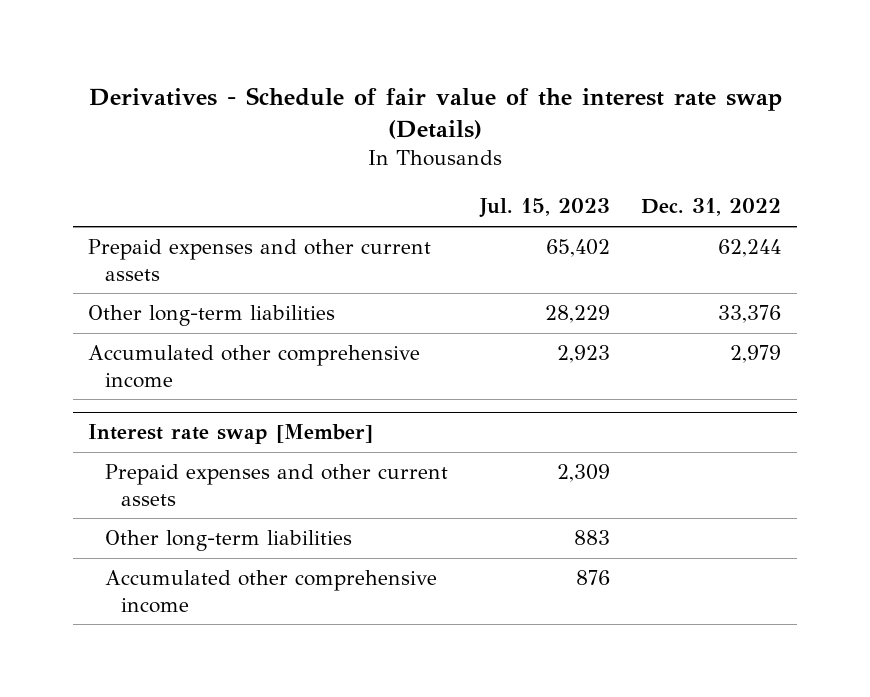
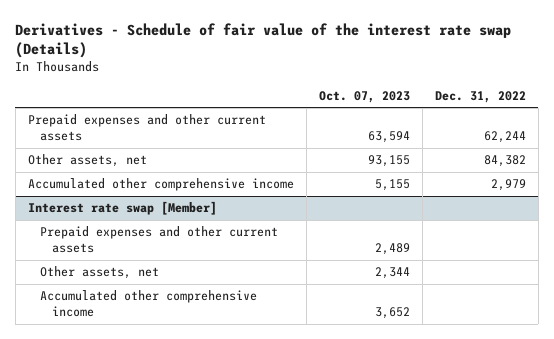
[478,198,610,219] Jul. 15, 2023 -> none
none -> [318,90,410,103] Oct. 07, 2023
[88,305,336,327] Other long-term liabilities -> none
none -> [27,154,147,168] Other assets, net
[104,530,352,552] Other long-term liabilities -> none
none -> [39,266,159,280] Other assets, net

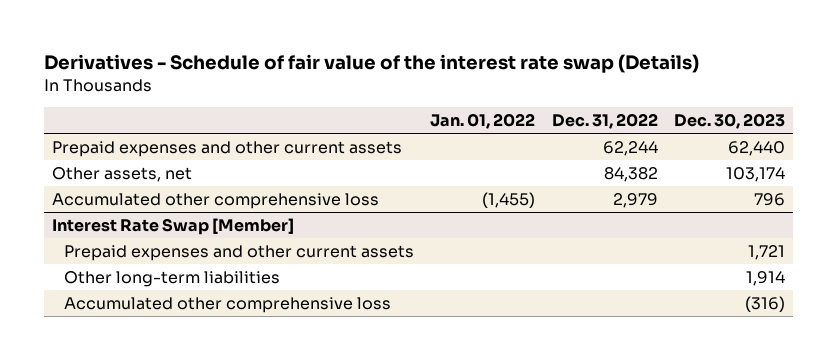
[318,90,410,103] Oct. 07, 2023 -> none
none -> [430,112,536,129] Jan. 01, 2022
none -> [674,112,786,129] Dec. 30, 2023
[27,178,294,192] Accumulated other comprehensive income -> [52,193,380,210] Accumulated other comprehensive loss
[27,201,217,216] Interest rate swap [Member] -> [52,218,295,236] Interest Rate Swap [Member]
[39,266,159,280] Other assets, net -> none
none -> [63,271,280,288] Other long-term liabilities
[39,290,257,318] Accumulated other comprehensive income -> [63,297,391,314] Accumulated other comprehensive loss

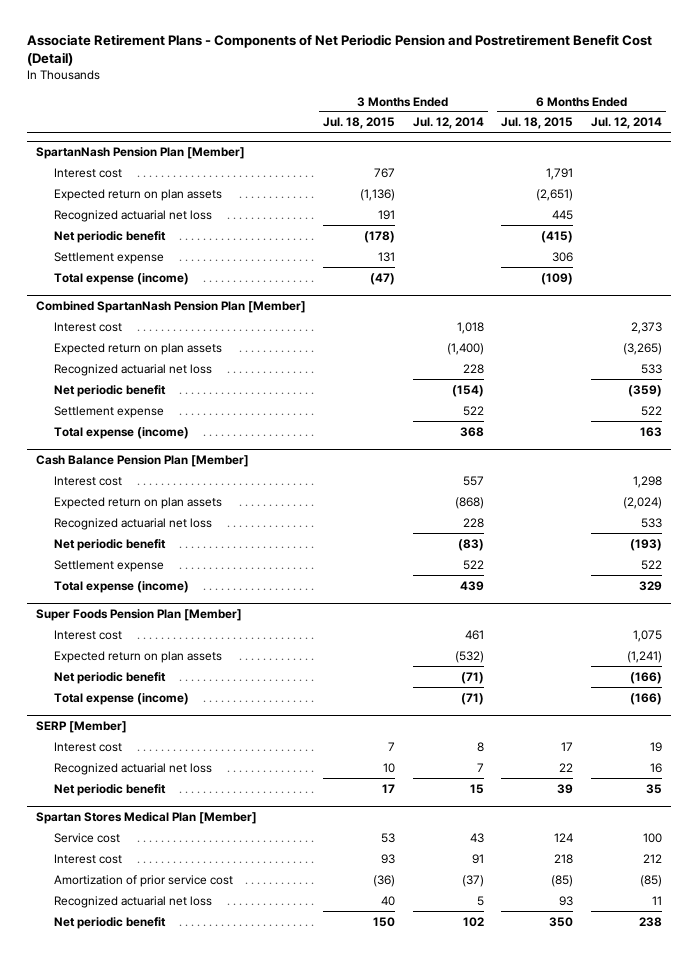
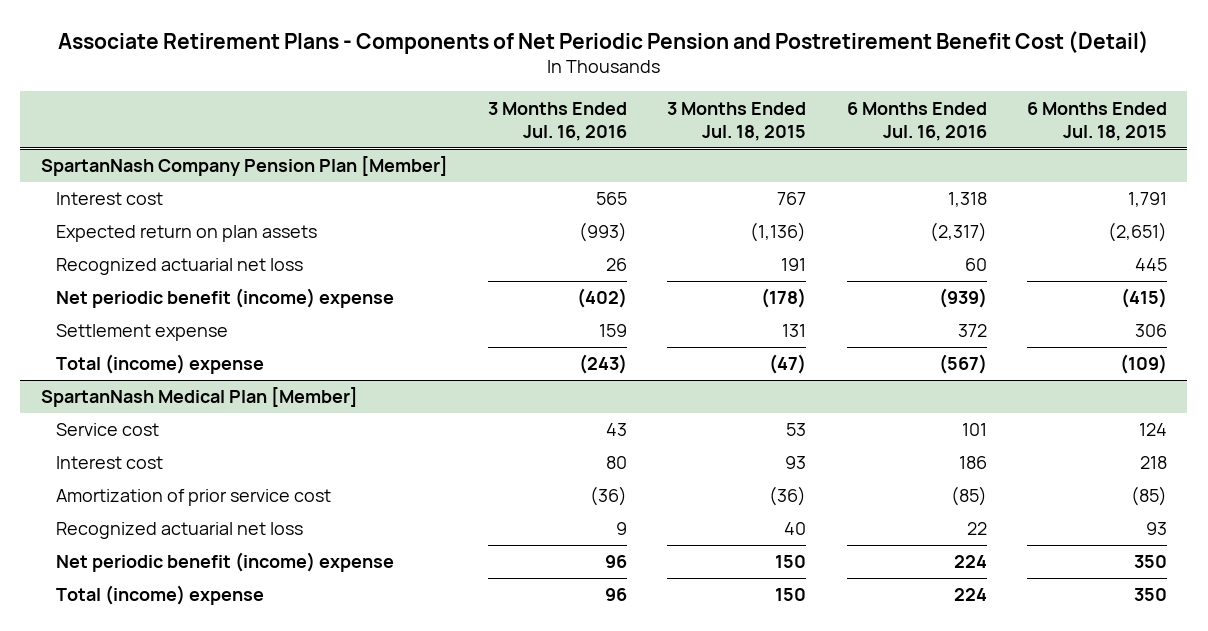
[412,117,484,130] Jul. 12, 2014 -> none
[590,117,662,130] Jul. 12, 2014 -> none
none -> [487,101,627,141] 3 Months Ended Jul. 16, 2016
none -> [846,101,987,141] 6 Months Ended Jul. 16, 2016
[35,146,245,159] SpartanNash Pension Plan [Member] -> [40,156,448,177] SpartanNash Company Pension Plan [Member]
[53,230,166,243] Net periodic benefit -> [56,288,395,309] Net periodic benefit (income) expense
[35,300,306,313] Combined SpartanNash Pension Plan [Member] -> none
[53,321,122,332] Interest cost -> none
[53,342,222,355] Expected return on plan assets -> none
[53,363,212,376] Recognized actuarial net loss -> none
[53,384,166,397] Net periodic benefit -> none
[53,405,164,418] Settlement expense -> none
[53,426,189,439] Total expense (income) -> none
[35,454,249,467] Cash Balance Pension Plan [Member] -> none
[53,475,122,486] Interest cost -> none
[53,496,222,509] Expected return on plan assets -> none
[53,517,212,530] Recognized actuarial net loss -> none
[53,538,166,551] Net periodic benefit -> none
[53,559,164,572] Settlement expense -> none
[53,580,189,593] Total expense (income) -> none
[35,608,242,621] Super Foods Pension Plan [Member] -> none
[53,629,122,640] Interest cost -> none
[53,650,222,663] Expected return on plan assets -> none
[53,671,166,684] Net periodic benefit -> none
[53,692,189,705] Total expense (income) -> none
[35,720,127,733] SERP [Member] -> none
[53,741,122,752] Interest cost -> none
[53,762,212,775] Recognized actuarial net loss -> none
[53,783,166,796] Net periodic benefit -> none
[53,272,189,285] Total expense (income) -> [56,354,265,375] Total (income) expense
[35,811,257,824] Spartan Stores Medical Plan [Member] -> [40,387,358,408] SpartanNash Medical Plan [Member]
[53,916,166,929] Net periodic benefit -> [56,552,395,573] Net periodic benefit (income) expense
none -> [56,585,265,606] Total (income) expense

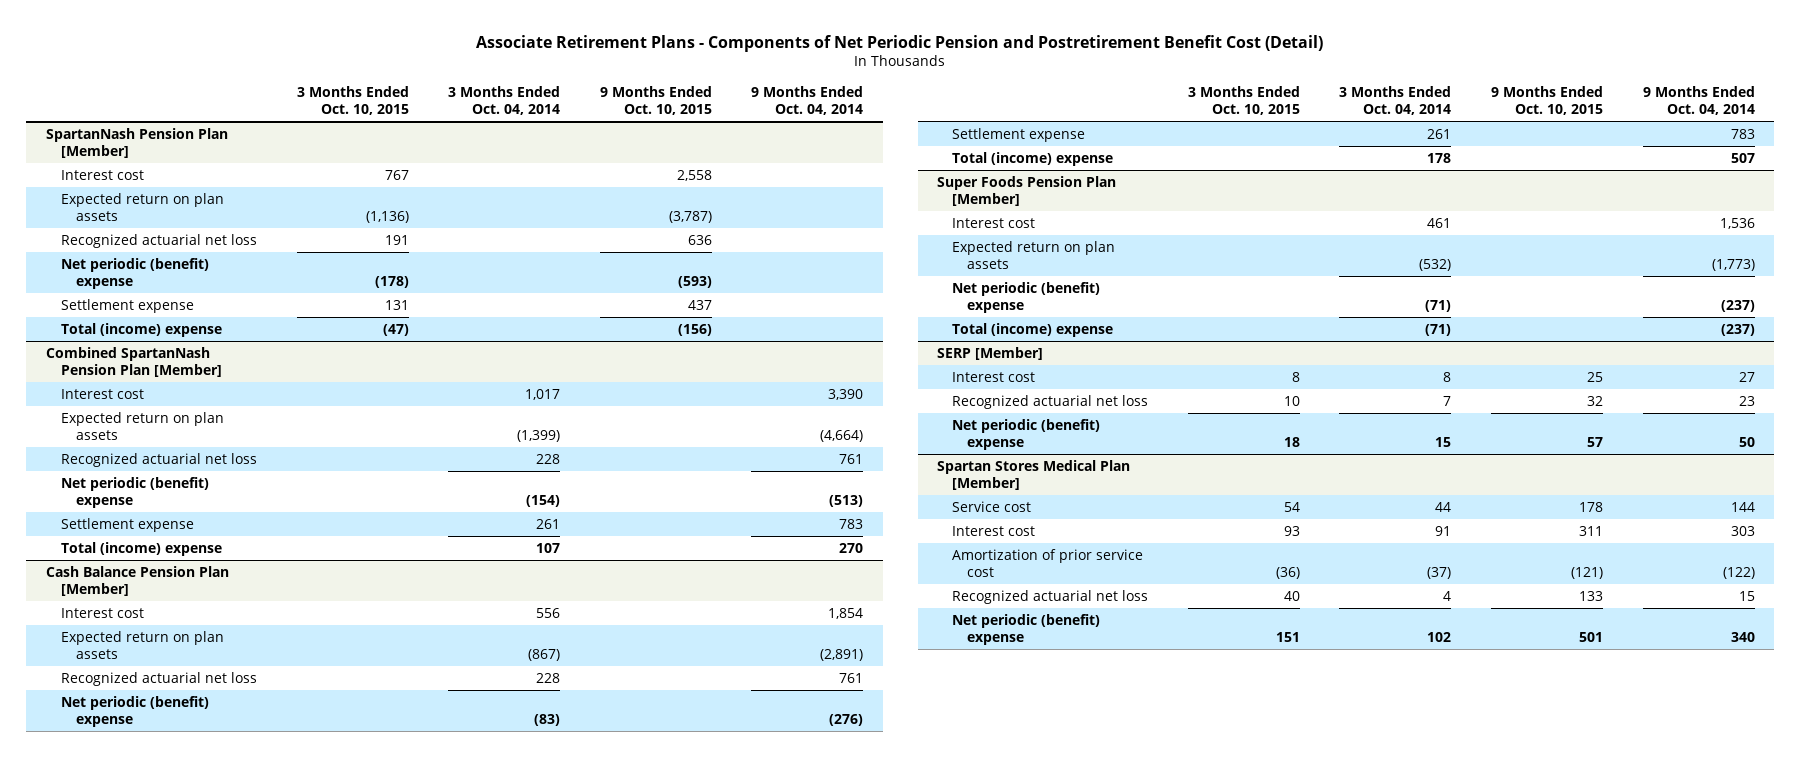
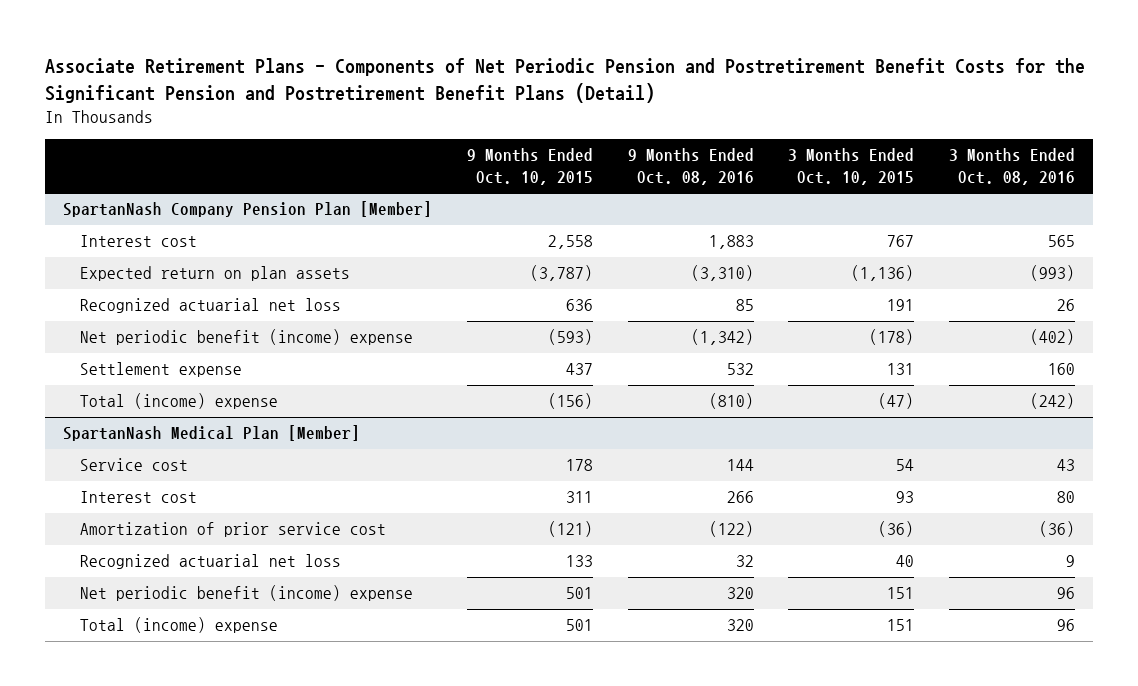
[476,34,1324,52] Associate Retirement Plans - Components of Net Periodic Pension and Postretirement Benefit Cost (Detail) -> [45,58,1086,103] Associate Retirement Plans - Components of Net Periodic Pension and Postretirement Benefit Costs for the Significant Pension and Postretirement Benefit Plans (Detail)
[448,86,561,115] 3 Months Ended Oct. 04, 2014 -> none
[751,86,864,115] 9 Months Ended Oct. 04, 2014 -> none
none -> [627,148,754,185] 9 Months Ended Oct. 08, 2016
none -> [949,148,1076,185] 3 Months Ended Oct. 08, 2016
[46,128,229,158] SpartanNash Pension Plan [Member] -> [62,201,432,218] SpartanNash Company Pension Plan [Member]
[61,258,210,289] Net periodic (benefit) expense -> [79,329,413,346] Net periodic benefit (income) expense
[46,347,223,377] Combined SpartanNash Pension Plan [Member] -> none
[61,389,145,400] Interest cost -> none
[61,412,225,440] Expected return on plan assets -> none
[61,453,258,468] Recognized actuarial net loss -> none
[61,477,210,508] Net periodic (benefit) expense -> none
[61,518,195,533] Settlement expense -> none
[61,542,223,557] Total (income) expense -> none
[46,566,230,596] Cash Balance Pension Plan [Member] -> none
[61,608,145,619] Interest cost -> none
[61,631,225,659] Expected return on plan assets -> none
[61,672,258,687] Recognized actuarial net loss -> none
[61,696,210,727] Net periodic (benefit) expense -> none
[952,128,1086,143] Settlement expense -> none
[952,152,1114,167] Total (income) expense -> none
[937,176,1117,206] Super Foods Pension Plan [Member] -> none
[952,218,1036,229] Interest cost -> none
[952,241,1116,269] Expected return on plan assets -> none
[952,282,1101,313] Net periodic (benefit) expense -> none
[952,323,1114,338] Total (income) expense -> none
[937,347,1044,361] SERP [Member] -> none
[952,372,1036,383] Interest cost -> none
[952,395,1149,410] Recognized actuarial net loss -> none
[952,419,1101,450] Net periodic (benefit) expense -> none
[937,460,1131,490] Spartan Stores Medical Plan [Member] -> [62,425,360,442] SpartanNash Medical Plan [Member]
[952,614,1101,645] Net periodic (benefit) expense -> [79,585,413,602] Net periodic benefit (income) expense
none -> [79,617,278,634] Total (income) expense

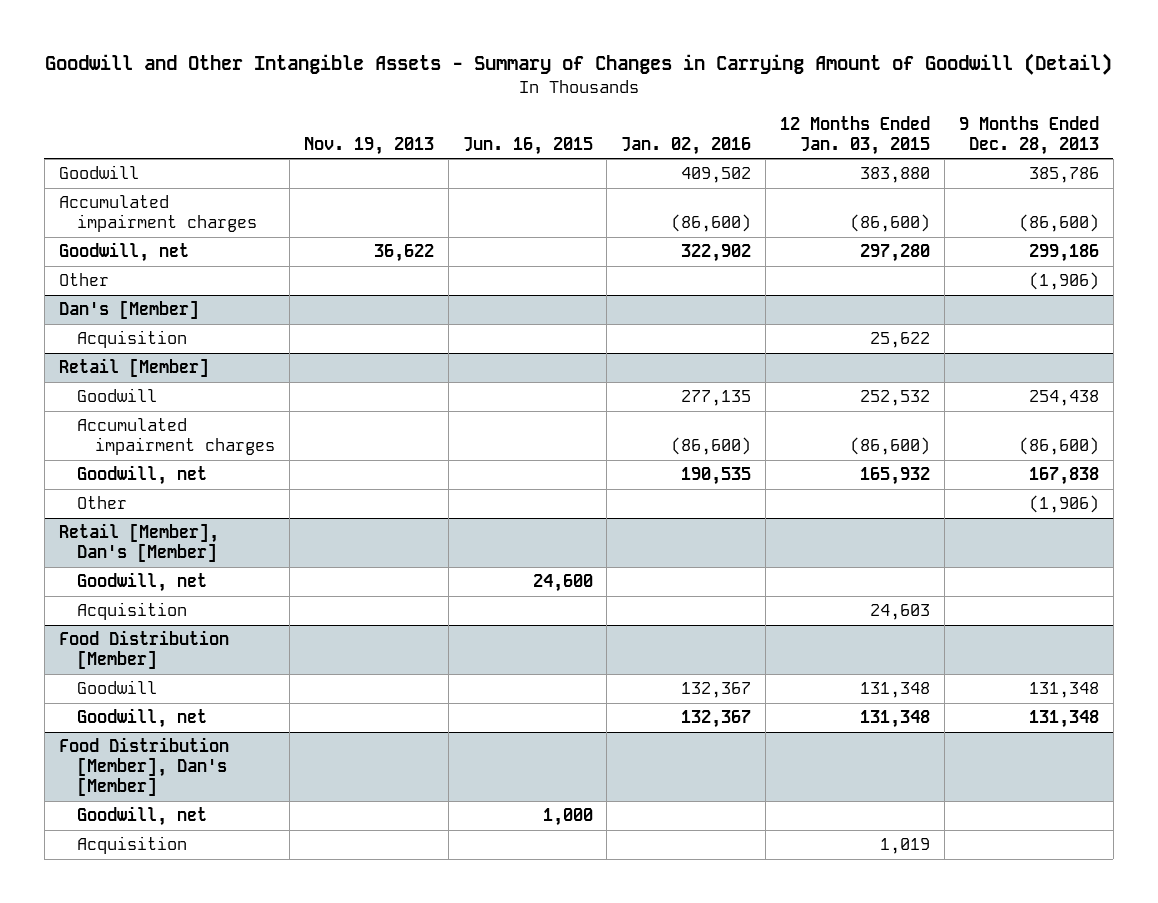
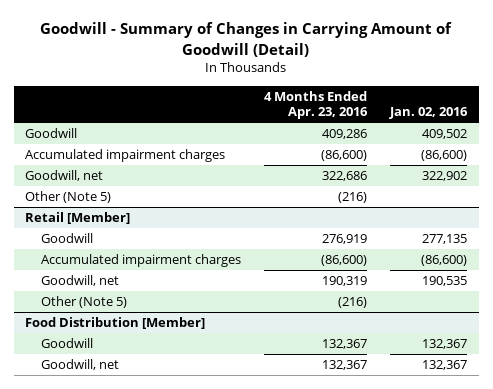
[44,53,1112,76] Goodwill and Other Intangible Assets - Summary of Changes in Carrying Amount of Goodwill (Detail) -> [40,22,453,57] Goodwill - Summary of Changes in Carrying Amount of Goodwill (Detail)
[303,136,434,155] Nov. 19, 2013 -> none
[462,136,593,155] Jun. 16, 2015 -> none
[780,115,931,155] 12 Months Ended Jan. 03, 2015 -> none
[958,115,1099,155] 9 Months Ended Dec. 28, 2013 -> none
none -> [264,90,369,120] 4 Months Ended Apr. 23, 2016
[58,300,199,320] Dan's [Member] -> none
[76,330,187,349] Acquisition -> none
[58,273,109,287] Other -> [25,191,112,204] Other (Note 5)
[58,523,219,563] Retail [Member], Dan's [Member] -> none
[76,572,207,593] Goodwill, net -> none
[76,602,187,621] Acquisition -> none
[76,496,127,510] Other -> [40,296,127,309] Other (Note 5)
[58,737,229,797] Food Distribution [Member], Dan's [Member] -> none
[76,806,207,827] Goodwill, net -> none
[76,836,187,855] Acquisition -> none

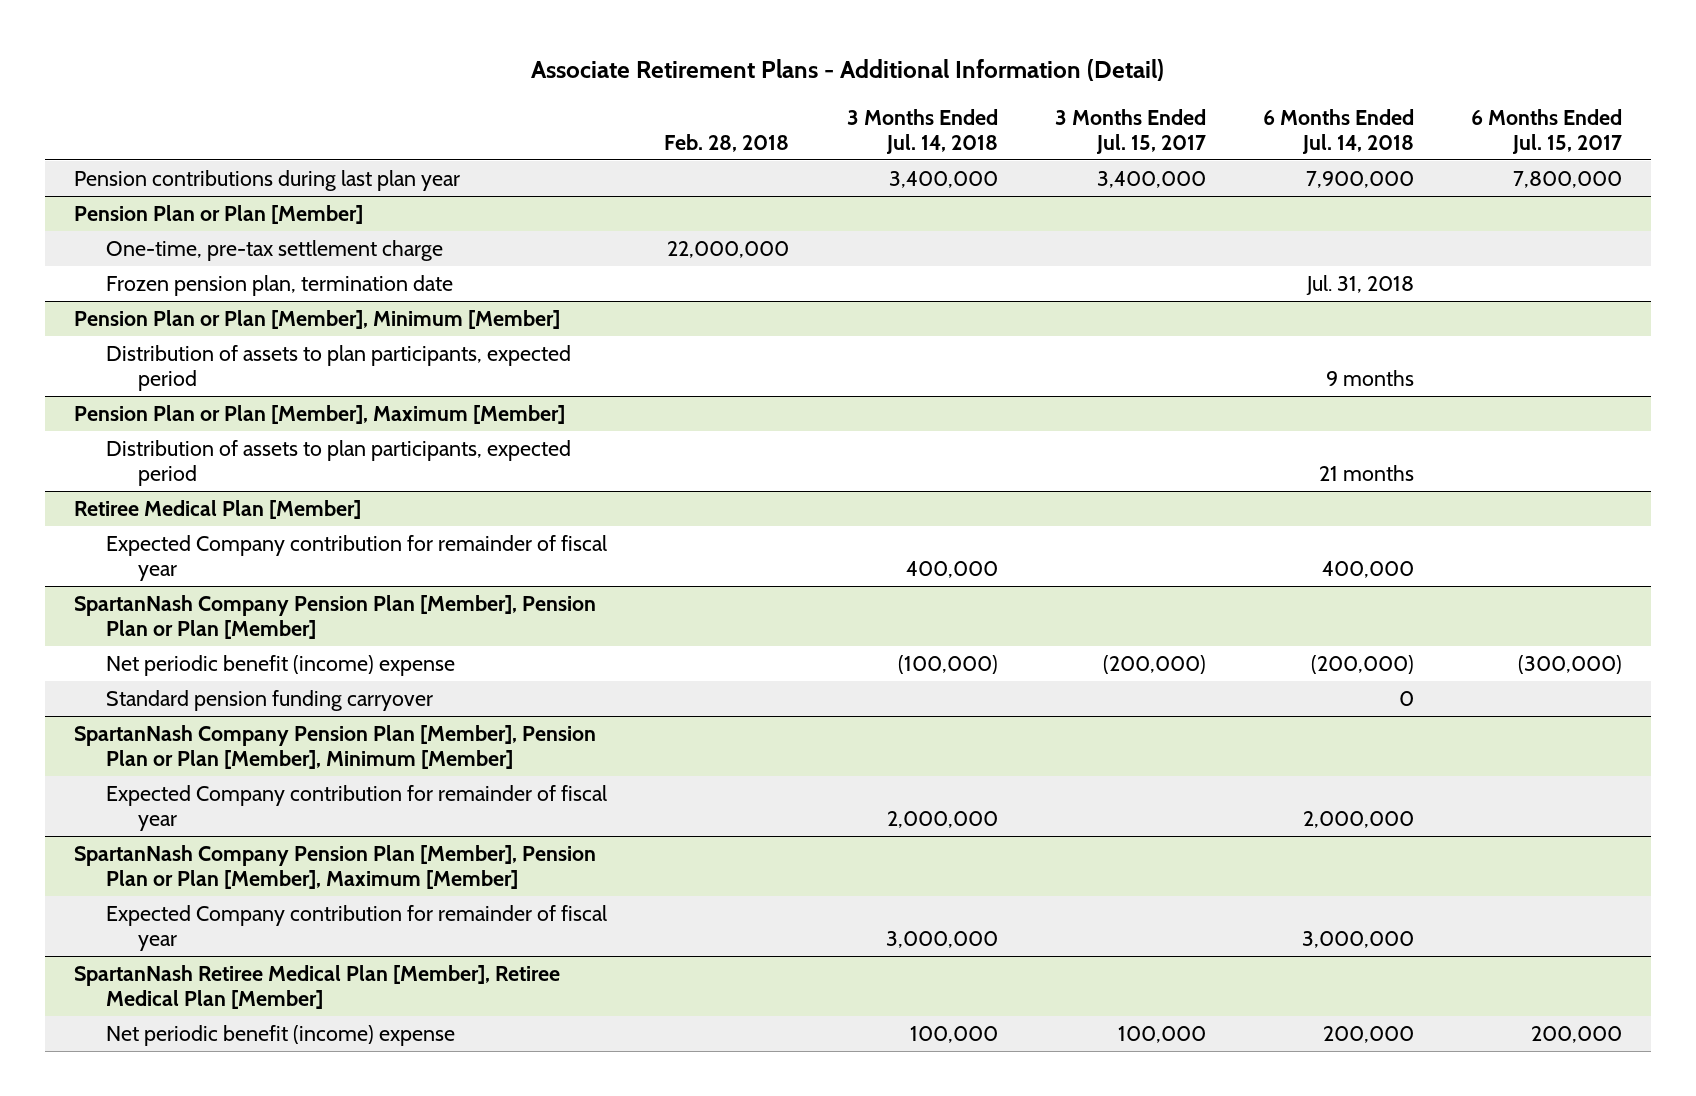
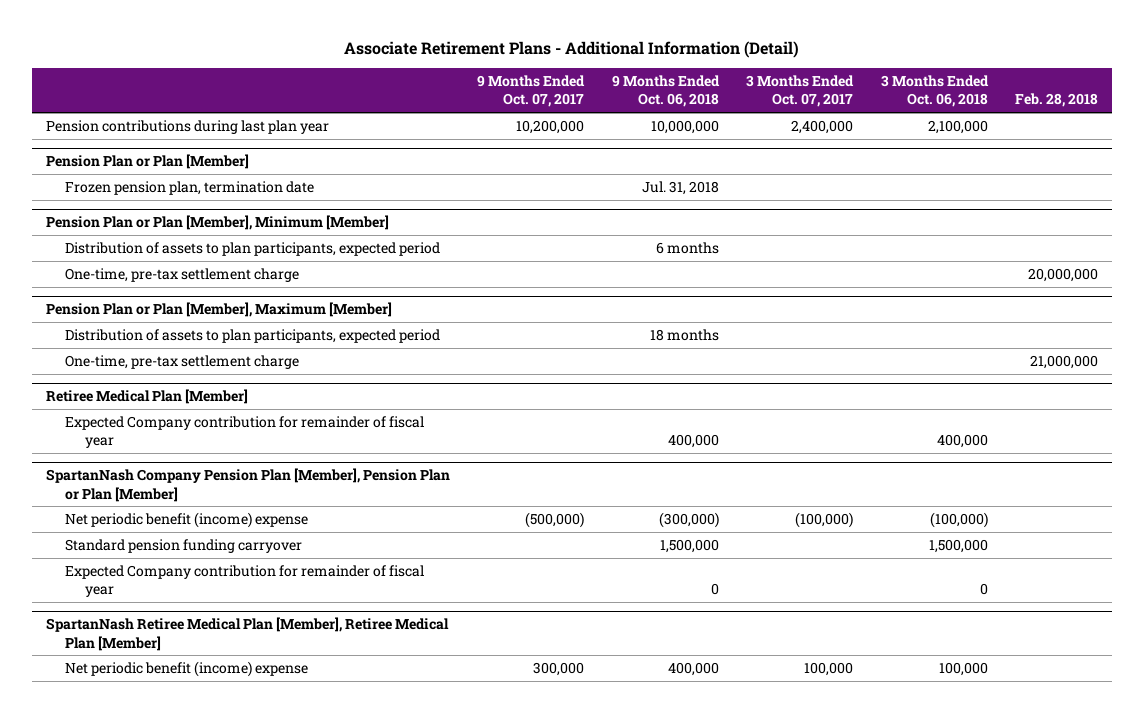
[846,108,998,154] 3 Months Ended Jul. 14, 2018 -> none
[1054,108,1206,154] 3 Months Ended Jul. 15, 2017 -> none
[1262,108,1414,154] 6 Months Ended Jul. 14, 2018 -> none
[1471,108,1623,154] 6 Months Ended Jul. 15, 2017 -> none
none -> [477,75,586,108] 9 Months Ended Oct. 07, 2017
none -> [611,75,720,108] 9 Months Ended Oct. 06, 2018
none -> [746,75,855,108] 3 Months Ended Oct. 07, 2017
none -> [880,75,989,108] 3 Months Ended Oct. 06, 2018
[106,240,444,262] One-time, pre-tax settlement charge -> none
none -> [65,268,300,283] One-time, pre-tax settlement charge
none -> [65,355,300,370] One-time, pre-tax settlement charge
[73,725,596,769] SpartanNash Company Pension Plan [Member], Pension Plan or Plan [Member], Minimum [Member] -> none
[106,785,608,831] Expected Company contribution for remainder of fiscal year -> none
[73,845,596,889] SpartanNash Company Pension Plan [Member], Pension Plan or Plan [Member], Maximum [Member] -> none
[106,905,608,951] Expected Company contribution for remainder of fiscal year -> none
none -> [65,565,425,598] Expected Company contribution for remainder of fiscal year

